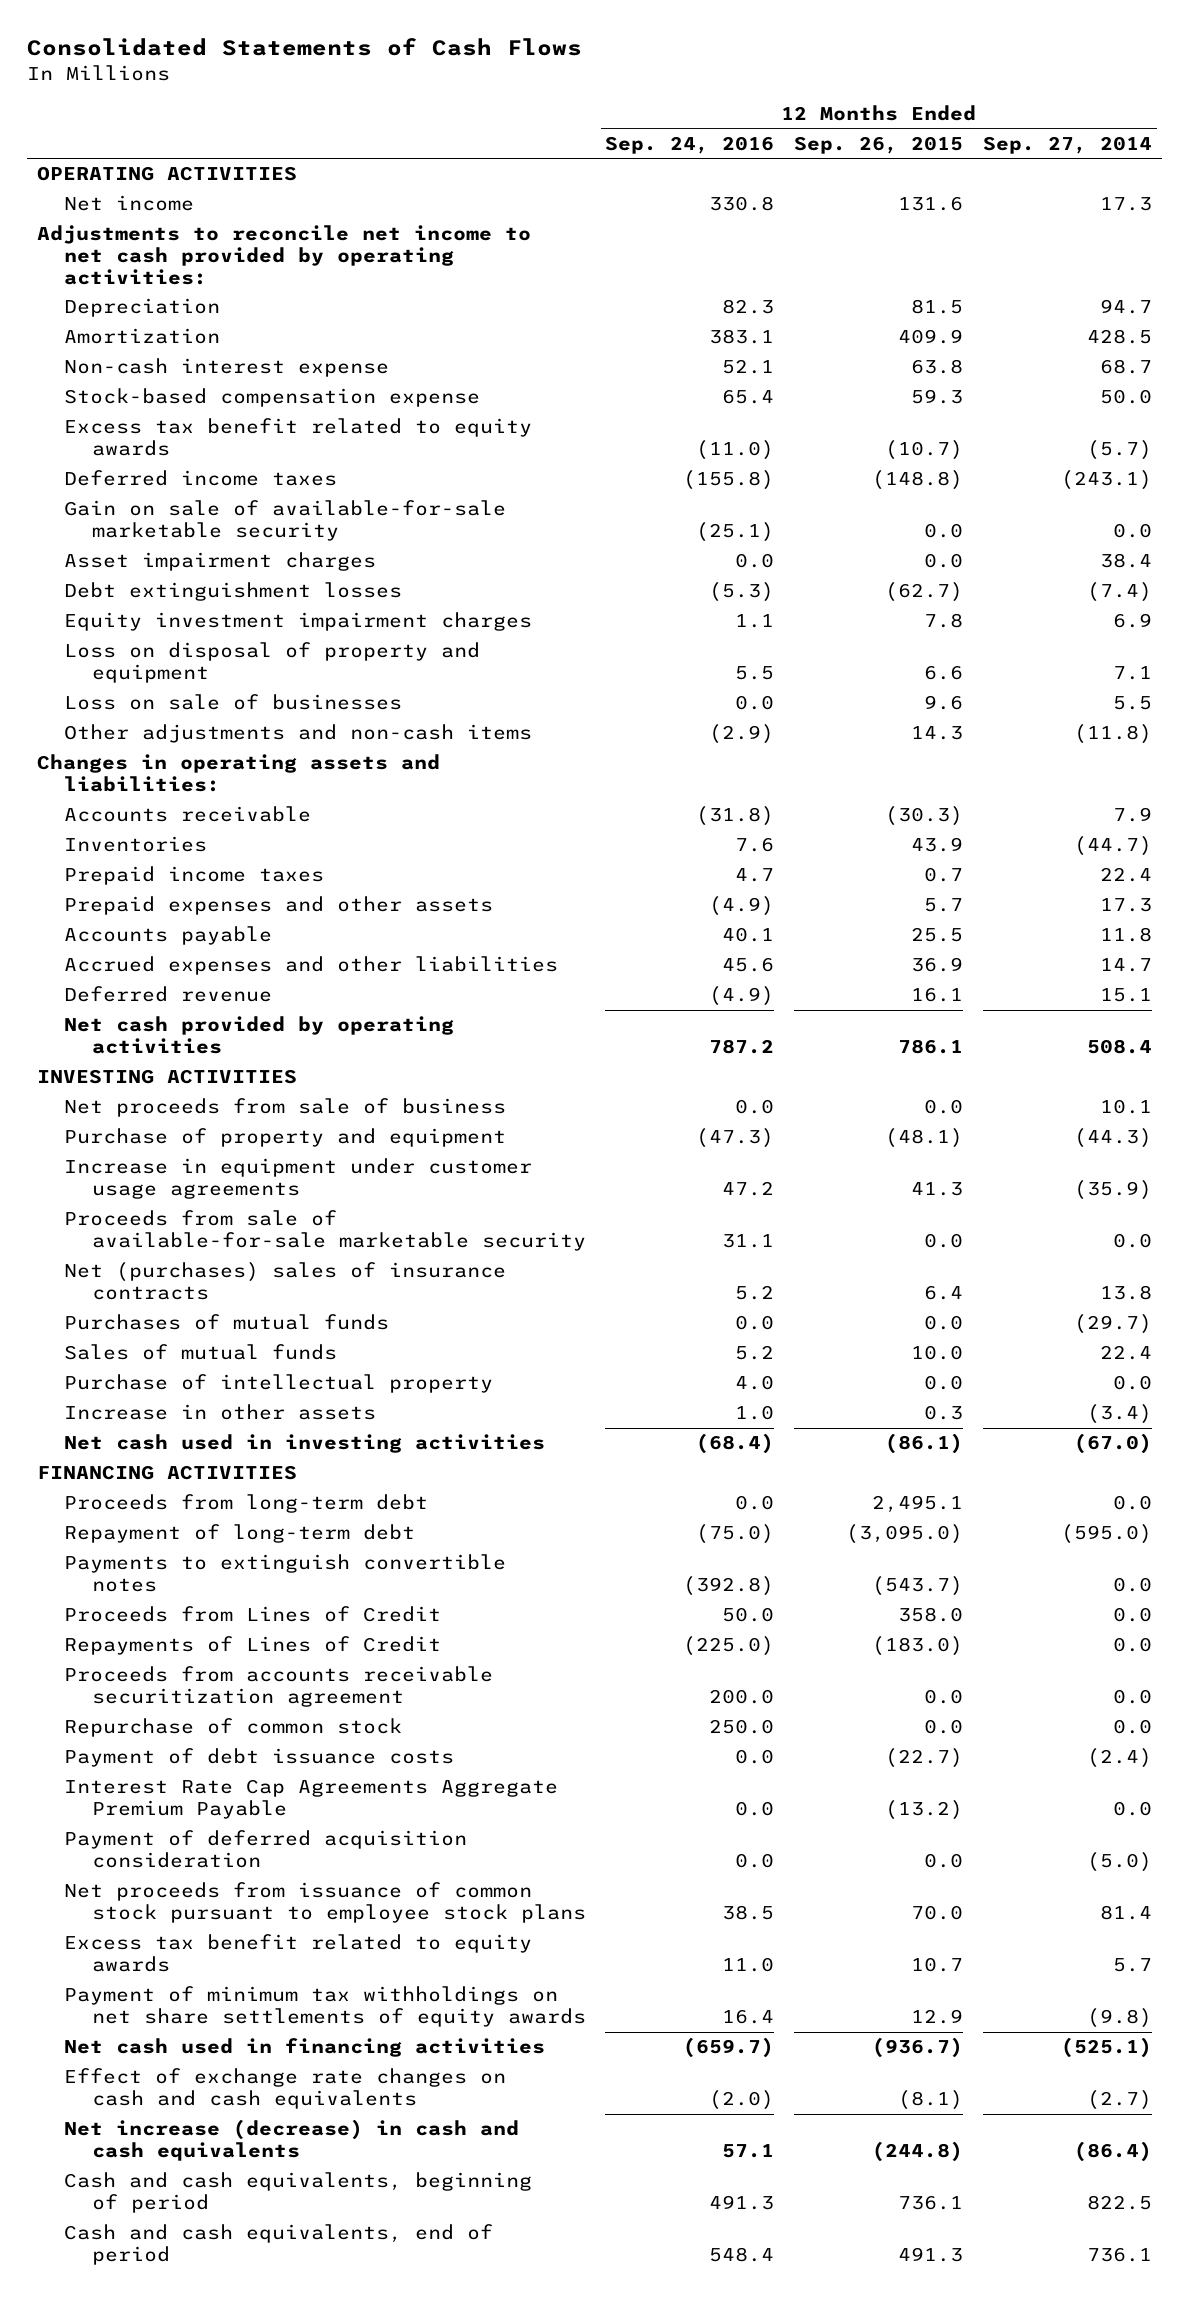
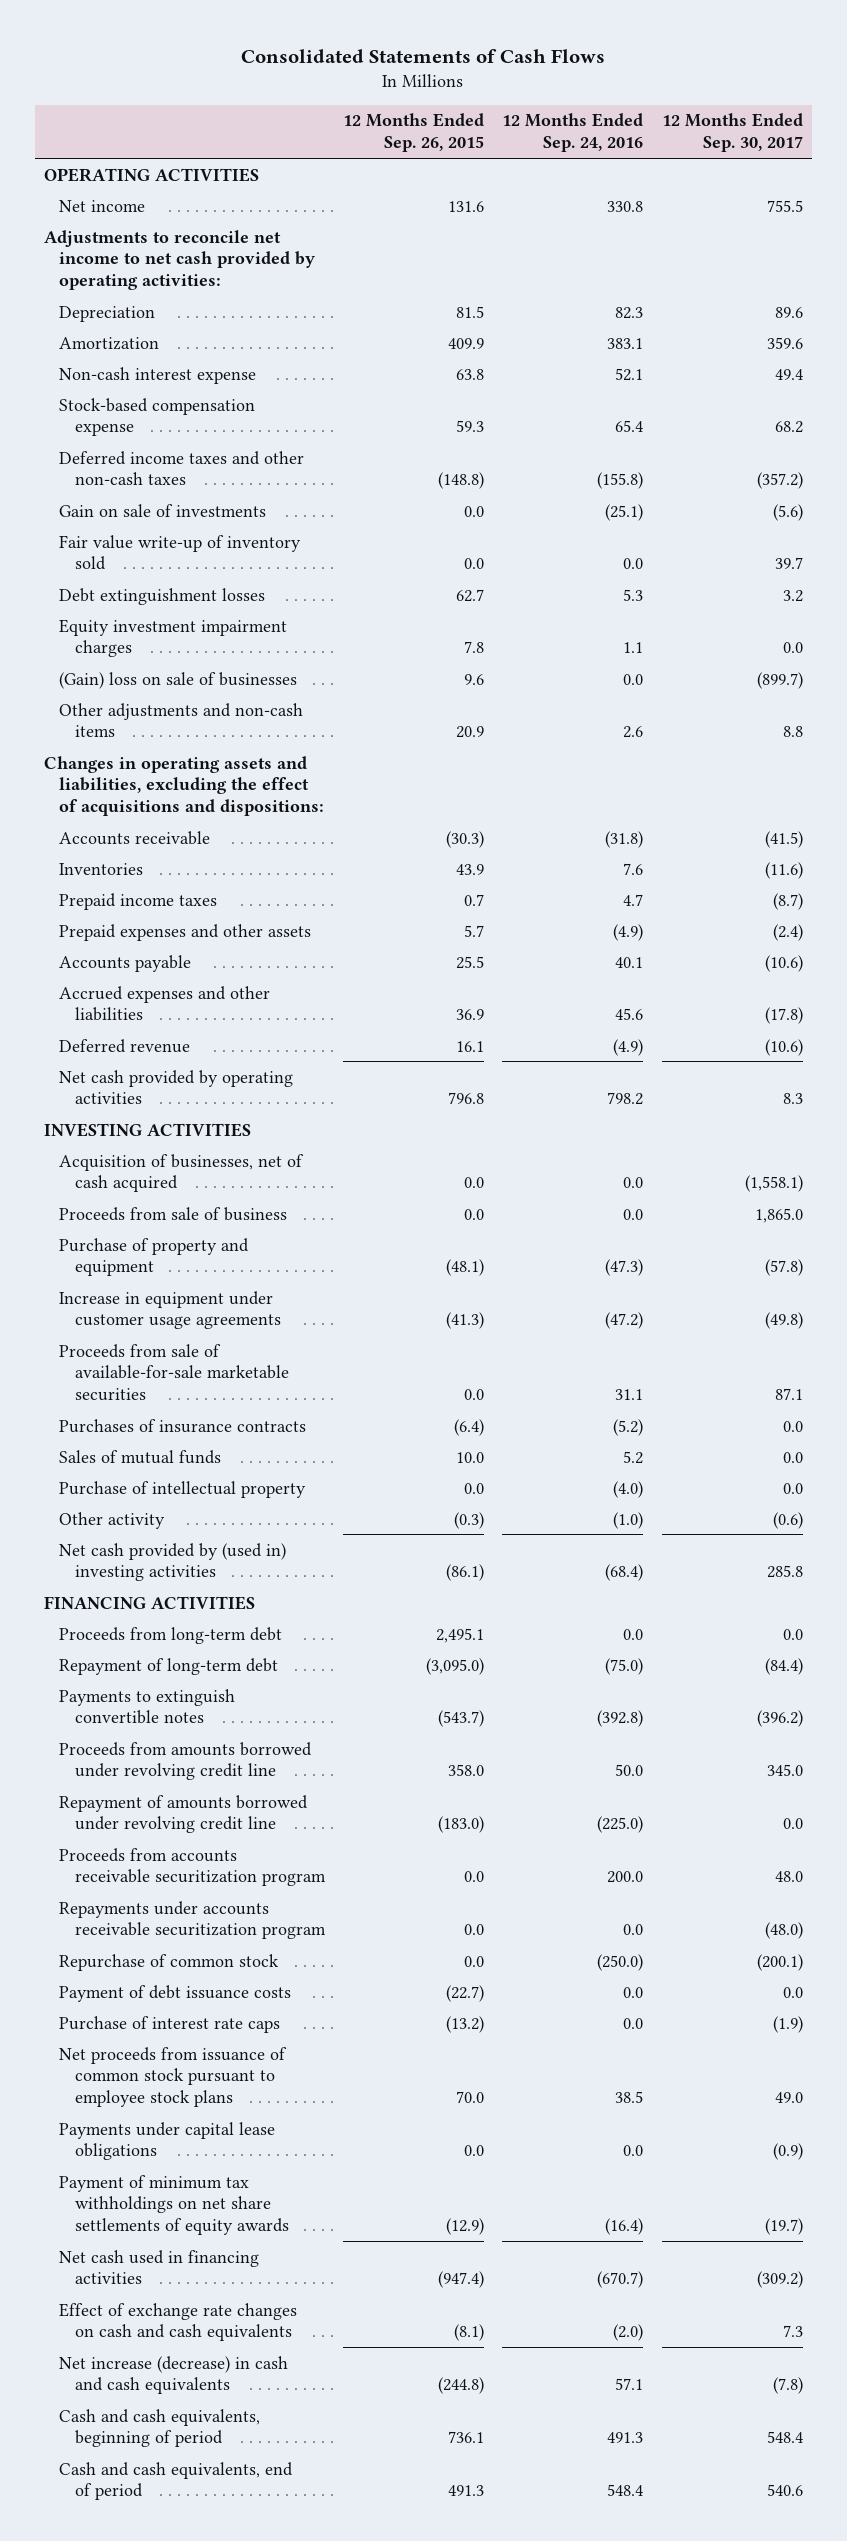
[982,135,1152,154] Sep. 27, 2014 -> none
none -> [661,113,803,153] 12 Months Ended Sep. 30, 2017
[64,418,533,457] Excess tax benefit related to equity awards -> none
[64,552,377,572] Asset impairment charges -> none
[64,470,338,487] Deferred income taxes -> [59,450,305,486] Deferred income taxes and other non-cash taxes
[64,500,507,542] Gain on sale of available-for-sale marketable security -> [59,503,267,517] Gain on sale of investments
none -> [59,534,302,571] Fair value write-up of inventory sold
[709,582,775,603] (5.3) -> [623,588,644,601] 5.3
[885,582,964,603] (62.7) -> [456,588,485,602] 62.7
[64,642,481,684] Loss on disposal of property and equipment -> none
[64,694,403,711] Loss on sale of businesses -> [59,671,298,689] (Gain) loss on sale of businesses
[709,724,775,745] (2.9) -> [623,726,644,739] 2.6
[911,726,964,741] 14.3 -> [456,726,485,739] 20.9
[36,754,440,793] Changes in operating assets and liabilities: -> [43,755,325,817] Changes in operating assets and liabilities, excluding the effect of acquisitions and dispositions:
[709,1039,775,1055] 787.2 -> [607,1092,644,1106] 798.2
[898,1039,964,1055] 786.1 -> [448,1092,485,1105] 796.8
none -> [59,1153,305,1193] Acquisition of businesses, net of cash acquired
[64,1098,507,1118] Net proceeds from sale of business -> [59,1206,288,1221] Proceeds from sale of business
[64,1314,390,1331] Purchases of mutual funds -> none
[722,1181,775,1197] 47.2 -> [605,1312,644,1330] (47.2)
[911,1182,964,1197] 41.3 -> [446,1312,485,1330] (41.3)
[64,1210,586,1252] Proceeds from sale of available-for-sale marketable security -> [59,1343,289,1402] Proceeds from sale of available-for-sale marketable securities
[64,1262,507,1301] Net (purchases) sales of insurance contracts -> [59,1418,307,1433] Purchases of insurance contracts
[735,1285,775,1301] 5.2 -> [613,1418,644,1436] (5.2)
[924,1285,964,1301] 6.4 -> [454,1418,485,1436] (6.4)
[735,1375,775,1391] 4.0 -> [613,1480,644,1498] (4.0)
[64,1404,377,1421] Increase in other assets -> [59,1511,166,1529] Other activity
[735,1405,775,1421] 1.0 -> [613,1511,644,1529] (1.0)
[924,1405,964,1421] 0.3 -> [454,1511,485,1529] (0.3)
[64,1434,546,1454] Net cash used in investing activities -> [59,1542,287,1582] Net cash provided by (used in) investing activities
[64,1606,442,1623] Proceeds from Lines of Credit -> [59,1741,313,1781] Proceeds from amounts borrowed under revolving credit line
[64,1636,442,1656] Repayments of Lines of Credit -> [59,1794,309,1834] Repayment of amounts borrowed under revolving credit line
[64,1666,494,1708] Proceeds from accounts receivable securitization agreement -> [59,1847,326,1887] Proceeds from accounts receivable securitization program
none -> [59,1900,326,1940] Repayments under accounts receivable securitization program
[709,1719,775,1735] 250.0 -> [597,1953,644,1971] (250.0)
[64,1830,468,1869] Payment of deferred acquisition consideration -> none
[64,1779,559,1820] Interest Rate Cap Agreements Aggregate Premium Payable -> [59,2015,281,2033] Purchase of interest rate caps
[64,1934,533,1973] Excess tax benefit related to equity awards -> none
none -> [59,2121,276,2161] Payments under capital lease obligations
[722,2009,775,2025] 16.4 -> [605,2218,644,2236] (16.4)
[911,2009,964,2025] 12.9 -> [446,2218,485,2236] (12.9)
[683,2037,775,2059] (659.7) -> [597,2271,644,2289] (670.7)
[872,2037,964,2059] (936.7) -> [438,2271,485,2289] (947.4)

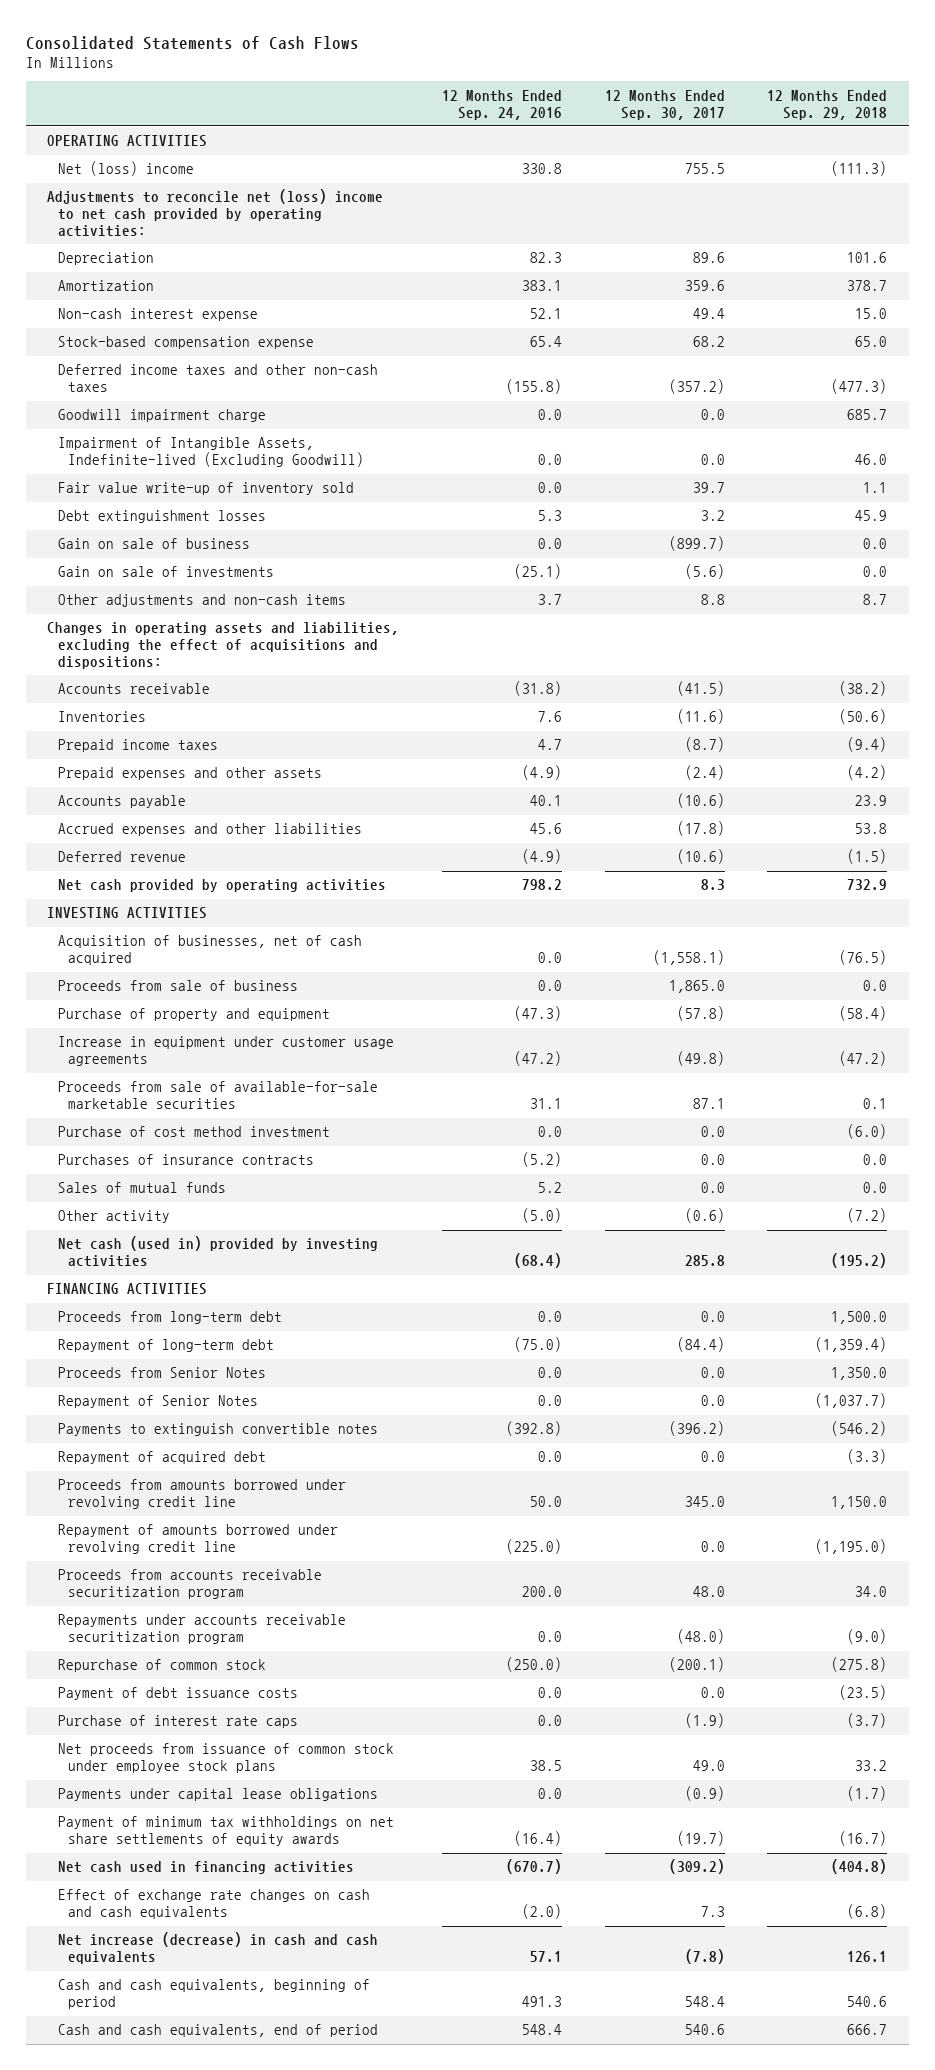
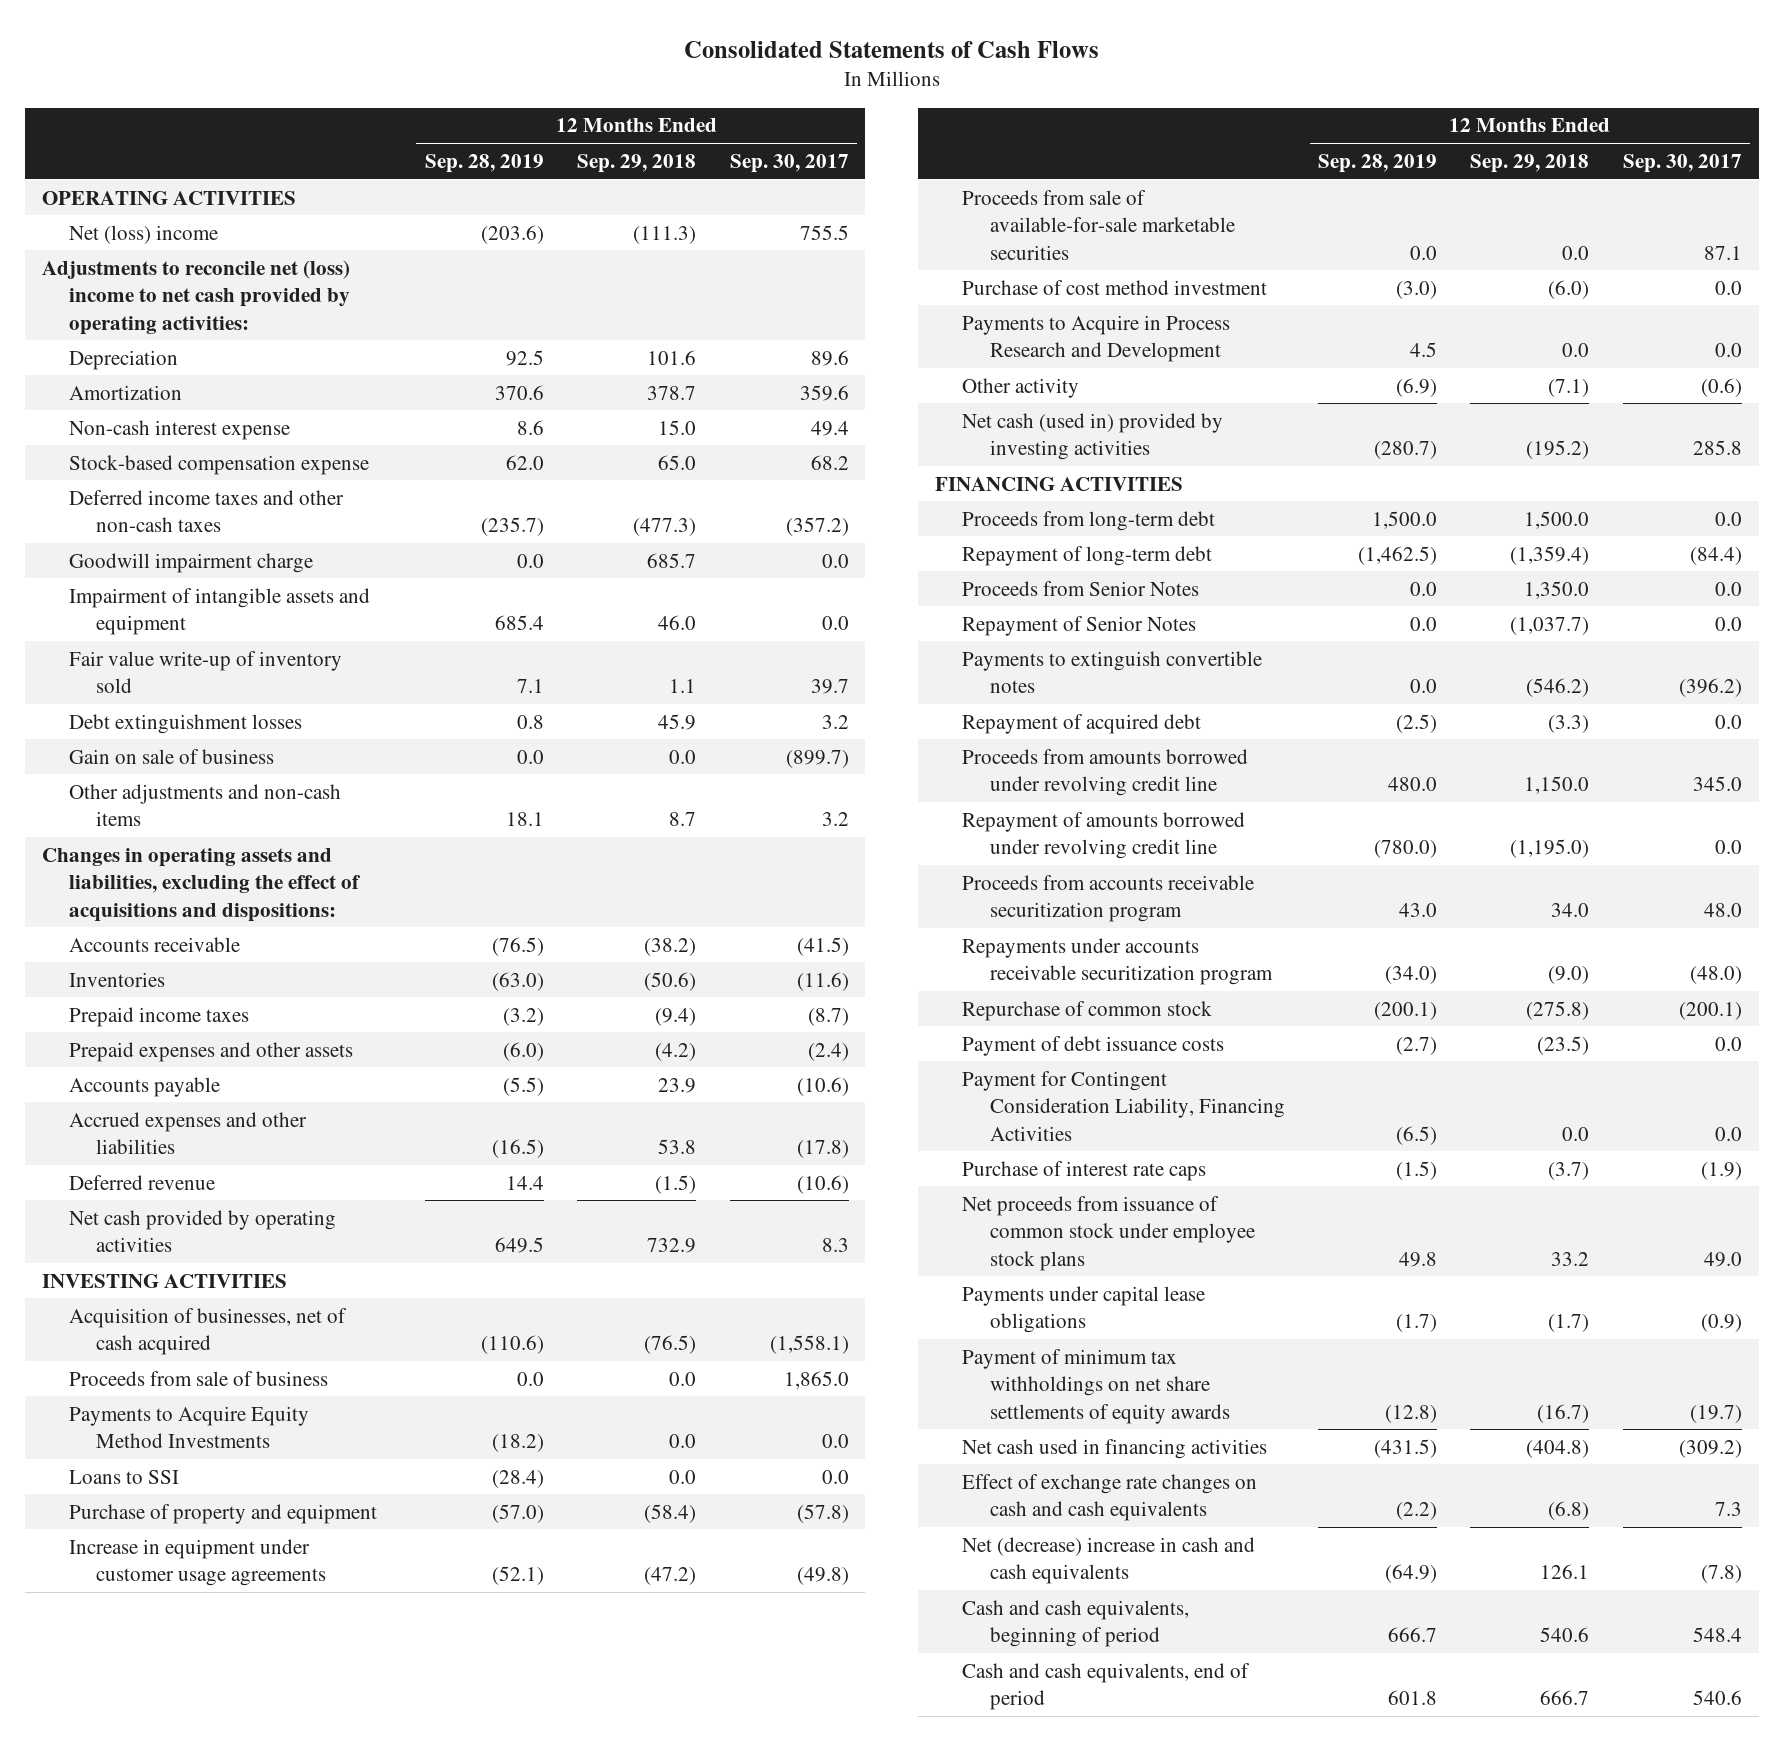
[441,89,562,120] 12 Months Ended Sep. 24, 2016 -> none
none -> [424,153,544,173] Sep. 28, 2019
[57,437,365,468] Impairment of Intangible Assets, Indefinite-lived (Excluding Goodwill) -> none
none -> [68,587,370,636] Impairment of intangible assets and equipment
[57,566,274,578] Gain on sale of investments -> none
[700,594,725,606] 8.8 -> [821,812,849,827] 3.2
none -> [68,1405,309,1449] Payments to Acquire Equity Method Investments
none -> [68,1469,179,1484] Loans to SSI
[863,1098,888,1110] 0.1 -> [1562,245,1590,260] 0.0
[57,1154,314,1166] Purchases of insurance contracts -> none
[57,1182,226,1194] Sales of mutual funds -> none
none -> [962,314,1231,363] Payments to Acquire in Process Research and Development
[847,1208,888,1224] (7.2) -> [1548,378,1590,397] (7.1)
none -> [962,1070,1285,1141] Payment for Contingent Consideration Liability, Financing Activities
[57,1932,378,1965] Net increase (decrease) in cash and cash equivalents -> [962,1536,1256,1585] Net (decrease) increase in cash and cash equivalents

